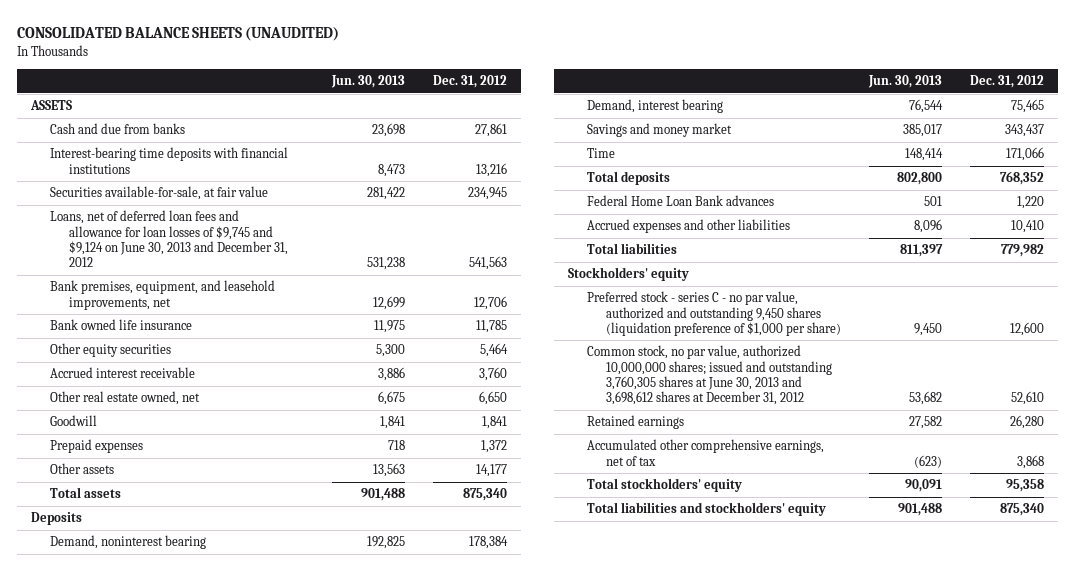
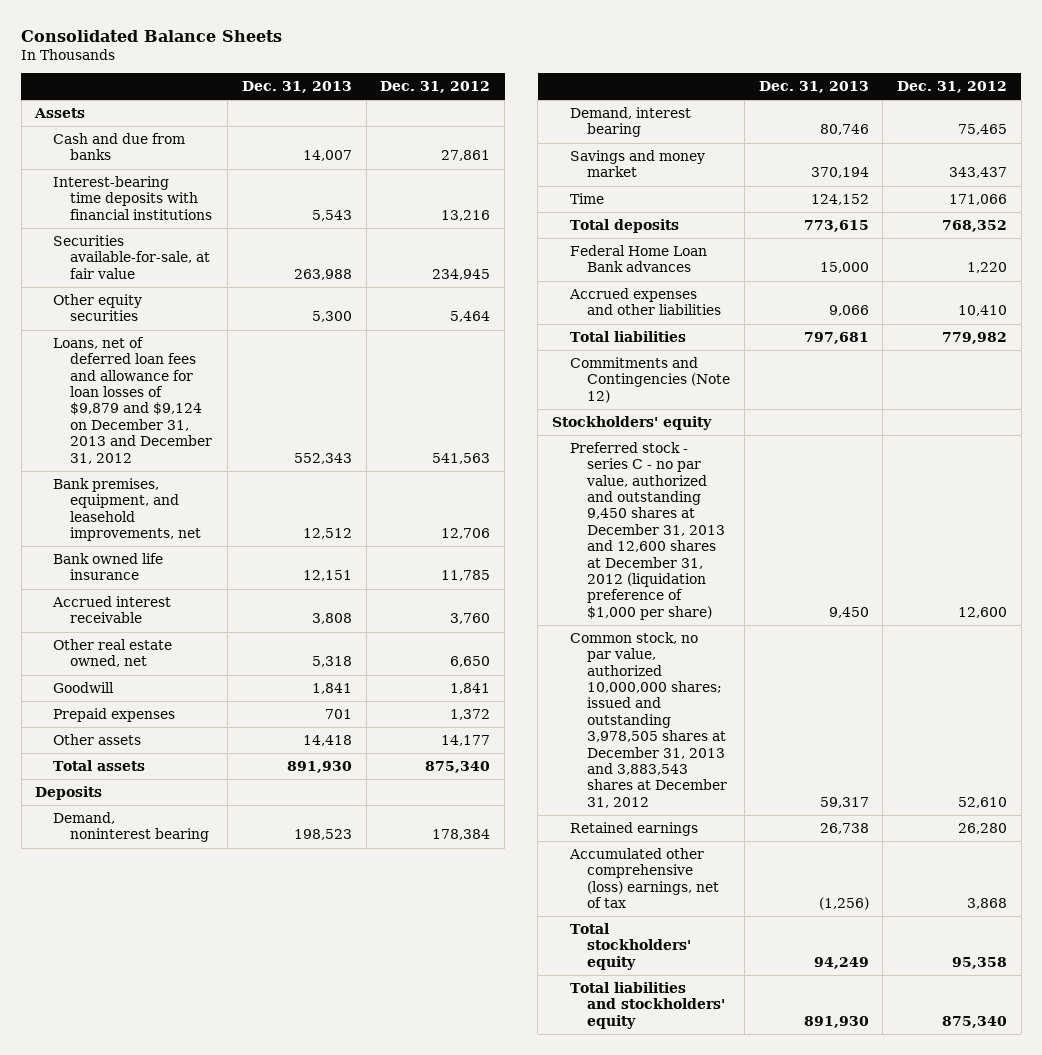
[17,26,340,41] CONSOLIDATED BALANCE SHEETS (UNAUDITED) -> [21,29,283,42] Consolidated Balance Sheets
[330,75,405,89] Jun. 30, 2013 -> none
none -> [241,80,352,93] Dec. 31, 2013
[30,100,73,111] ASSETS -> [34,107,86,118] Assets
[50,343,172,358] Other equity securities -> [52,293,142,322] Other equity securities
[50,210,288,268] Loans, net of deferred loan fees and allowance for loan losses of $9,745 and $9,124 on June 30, 2013 and December 31, 2012 -> [52,336,213,464] Loans, net of deferred loan fees and allowance for loan losses of $9,879 and $9,124 on December 31, 2013 and December 31, 2012
none -> [569,356,731,403] Commitments and Contingencies (Note 12)
[586,291,841,336] Preferred stock - series C - no par value, authorized and outstanding 9,450 shares (liquidation preference of $1,000 per share) -> [569,441,726,620] Preferred stock - series C - no par value, authorized and outstanding 9,450 shares at December 31, 2013 and 12,600 shares at December 31, 2012 (liquidation preference of $1,000 per share)
[586,345,832,406] Common stock, no par value, authorized 10,000,000 shares; issued and outstanding 3,760,305 shares at June 30, 2013 and 3,698,612 shares at December 31, 2012 -> [569,631,728,808] Common stock, no par value, authorized 10,000,000 shares; issued and outstanding 3,978,505 shares at December 31, 2013 and 3,883,543 shares at December 31, 2012
[586,439,824,466] Accumulated other comprehensive earnings, net of tax -> [568,847,720,909] Accumulated other comprehensive (loss) earnings, net of tax

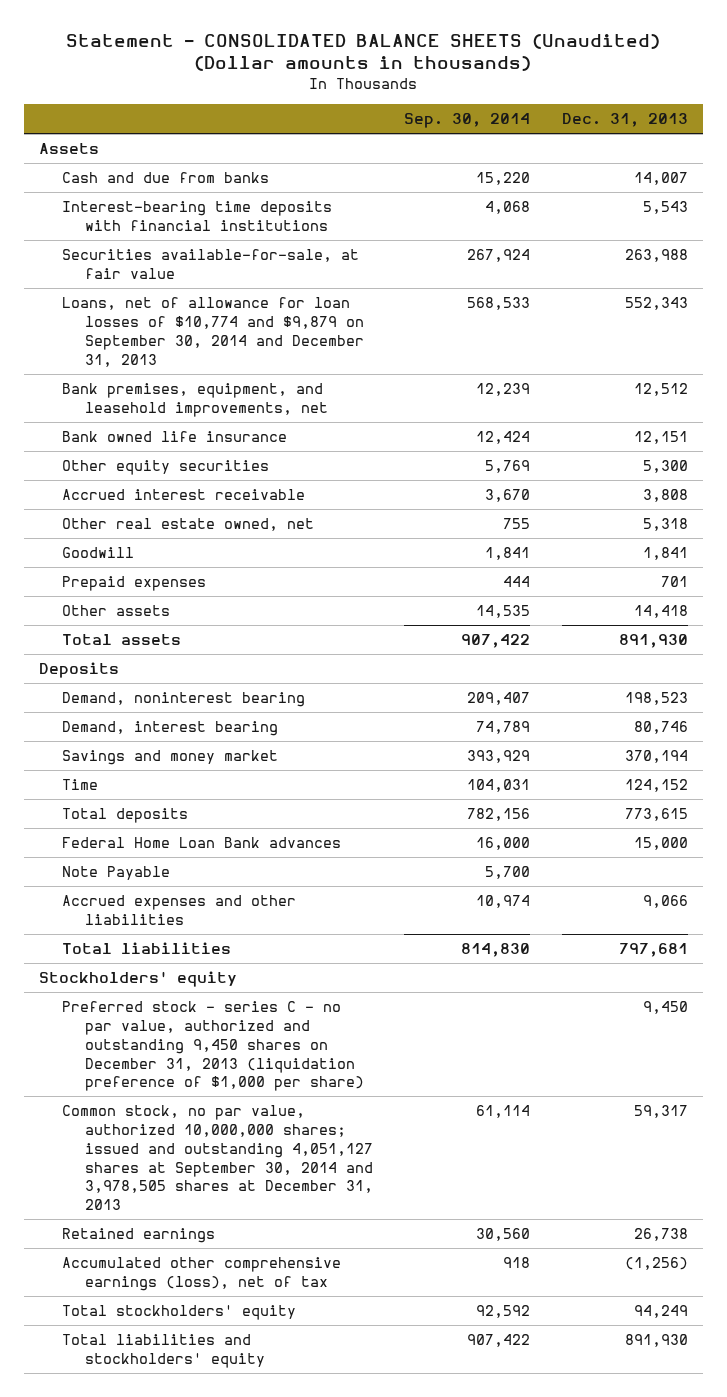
[21,29,283,42] Consolidated Balance Sheets -> [66,33,661,72] Statement - CONSOLIDATED BALANCE SHEETS (Unaudited) (Dollar amounts in thousands)
[380,80,491,93] Dec. 31, 2012 -> none
none -> [404,113,531,129] Sep. 30, 2014
[52,336,213,464] Loans, net of deferred loan fees and allowance for loan losses of $9,879 and $9,124 on December 31, 2013 and December 31, 2012 -> [62,297,364,367] Loans, net of allowance for loan losses of $10,774 and $9,879 on September 30, 2014 and December 31, 2013
[52,293,142,322] Other equity securities -> [62,460,270,476] Other equity securities
none -> [62,866,171,881] Note Payable
[569,356,731,403] Commitments and Contingencies (Note 12) -> none
[569,441,726,620] Preferred stock - series C - no par value, authorized and outstanding 9,450 shares at December 31, 2013 and 12,600 shares at December 31, 2012 (liquidation preference of $1,000 per share) -> [62,1001,364,1092] Preferred stock - series C - no par value, authorized and outstanding 9,450 shares on December 31, 2013 (liquidation preference of $1,000 per share)
[569,631,728,808] Common stock, no par value, authorized 10,000,000 shares; issued and outstanding 3,978,505 shares at December 31, 2013 and 3,883,543 shares at December 31, 2012 -> [62,1105,373,1211] Common stock, no par value, authorized 10,000,000 shares; issued and outstanding 4,051,127 shares at September 30, 2014 and 3,978,505 shares at December 31, 2013
[568,847,720,909] Accumulated other comprehensive (loss) earnings, net of tax -> [62,1257,342,1291] Accumulated other comprehensive earnings (loss), net of tax

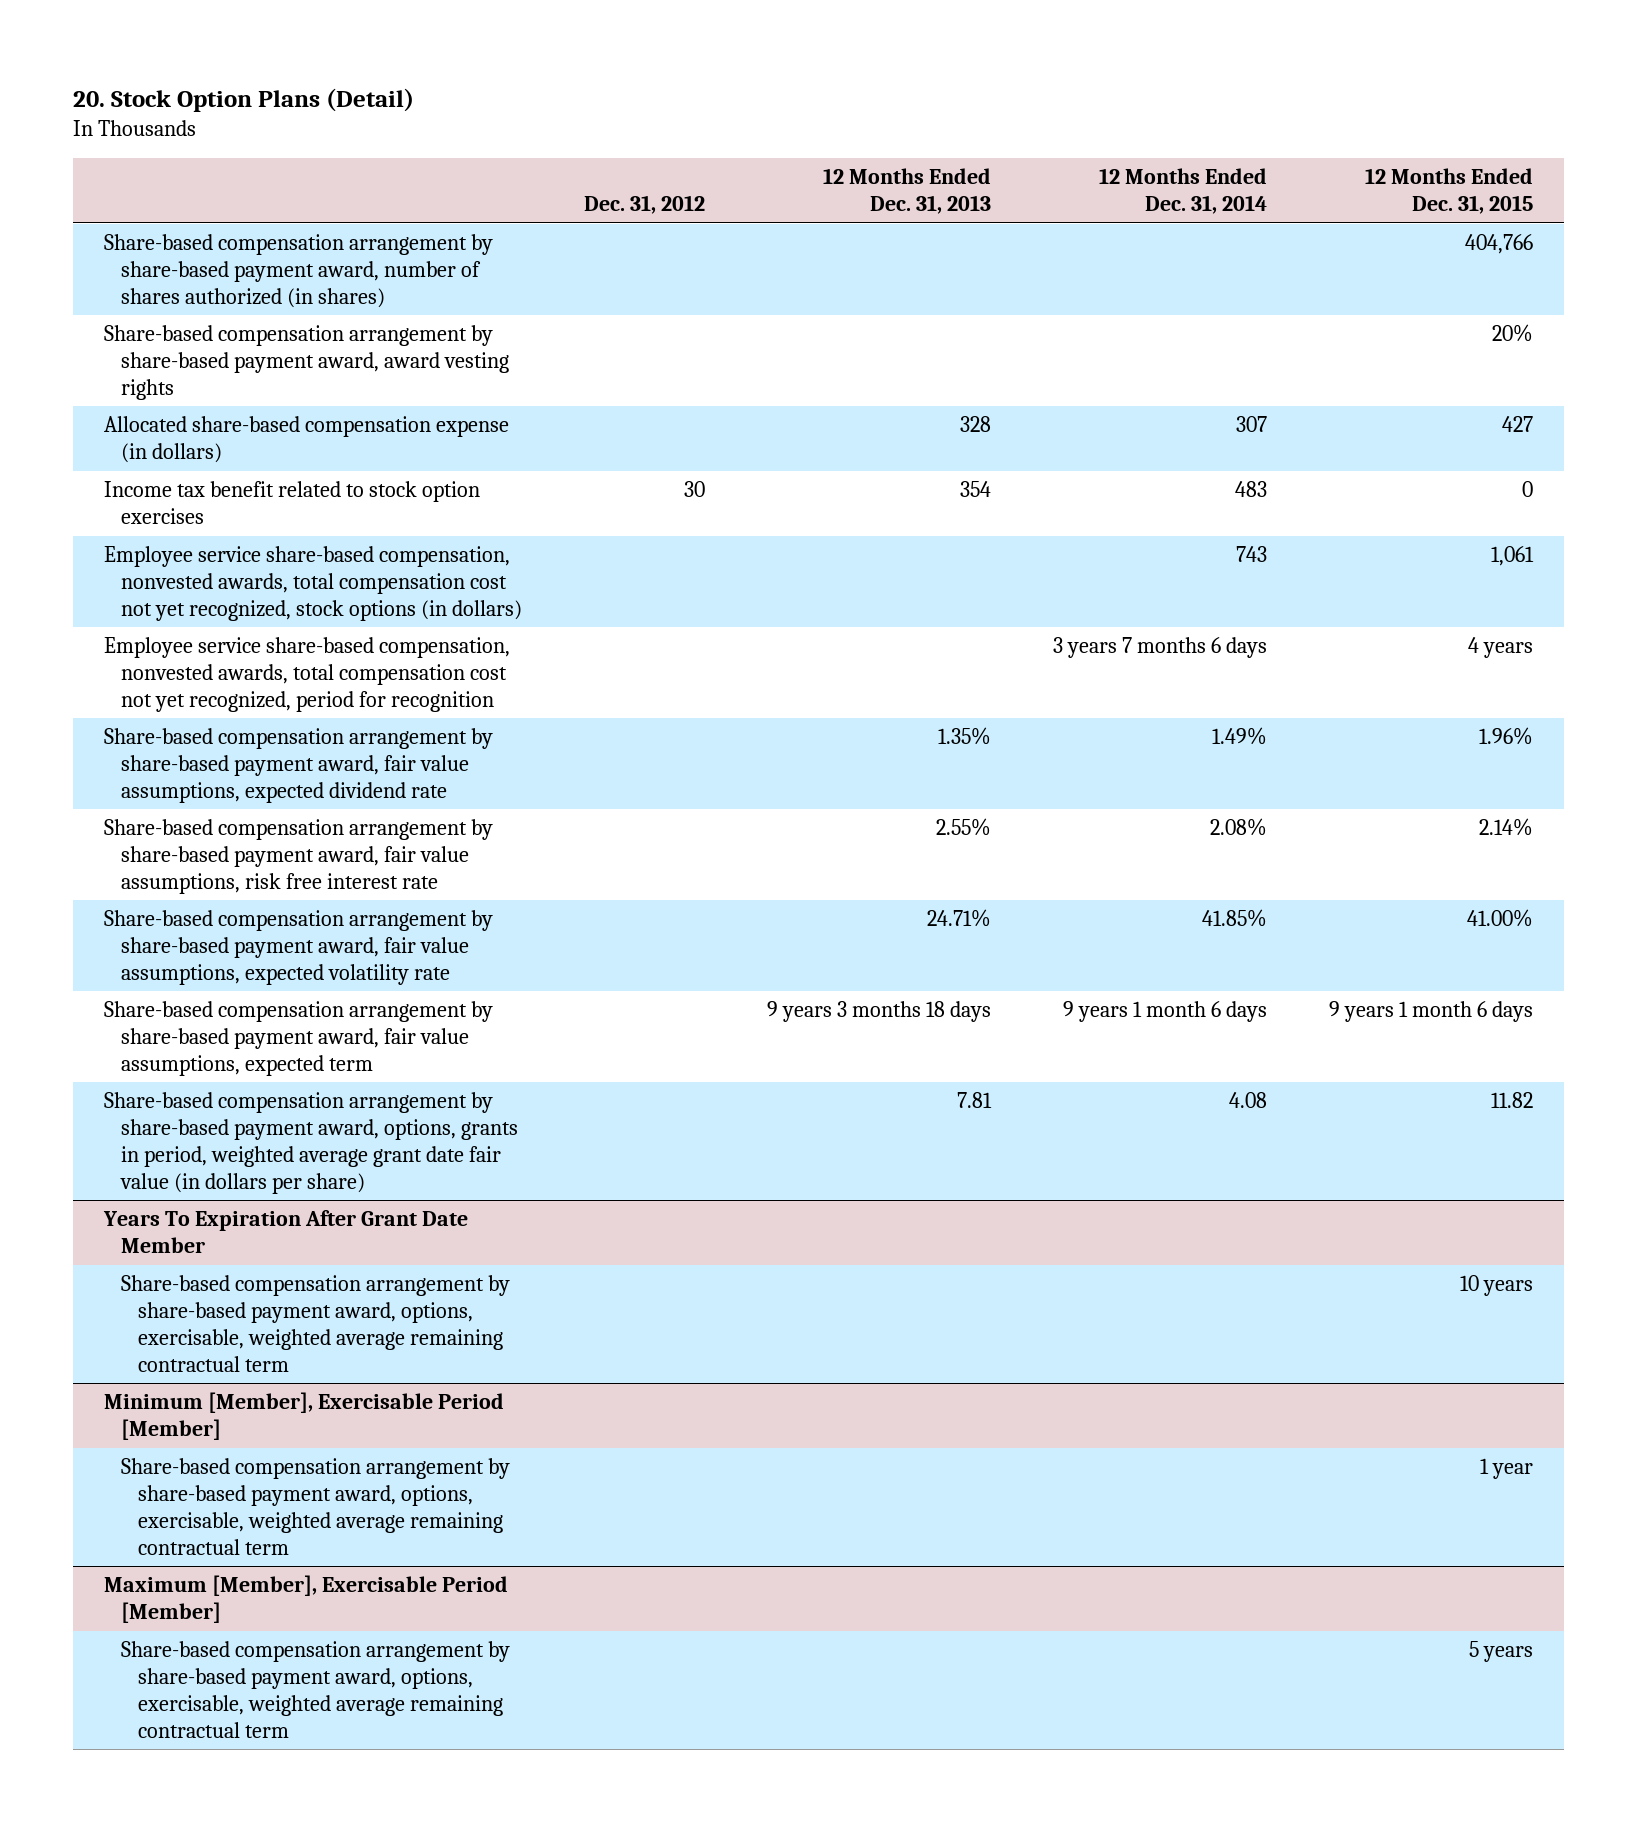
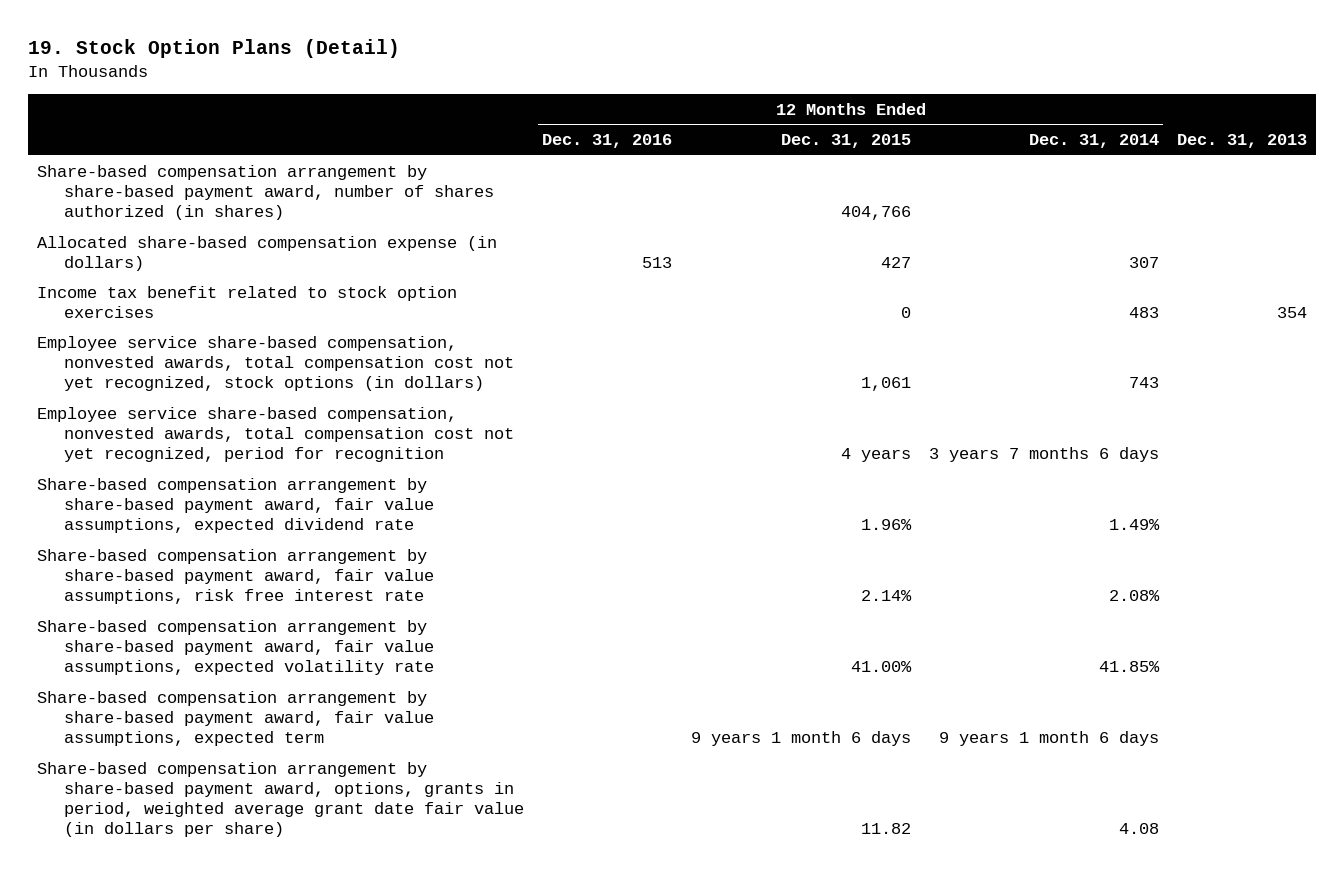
[73,88,415,113] 20. Stock Option Plans (Detail) -> [27,39,400,59] 19. Stock Option Plans (Detail)
[584,194,706,214] Dec. 31, 2012 -> none
[822,168,991,214] 12 Months Ended Dec. 31, 2013 -> none
none -> [542,134,673,149] Dec. 31, 2016
none -> [1177,134,1308,149] Dec. 31, 2013
[104,325,510,400] Share-based compensation arrangement by share-based payment award, award vesting rights -> none
[103,1210,469,1254] Years To Expiration After Grant Date Member -> none
[121,1275,511,1372] Share-based compensation arrangement by share-based payment award, options, exercisable, weighted average remaining contractual term -> none
[104,1392,505,1441] Minimum [Member], Exercisable Period [Member] -> none
[121,1458,511,1555] Share-based compensation arrangement by share-based payment award, options, exercisable, weighted average remaining contractual term -> none
[104,1575,509,1624] Maximum [Member], Exercisable Period [Member] -> none
[121,1641,511,1738] Share-based compensation arrangement by share-based payment award, options, exercisable, weighted average remaining contractual term -> none

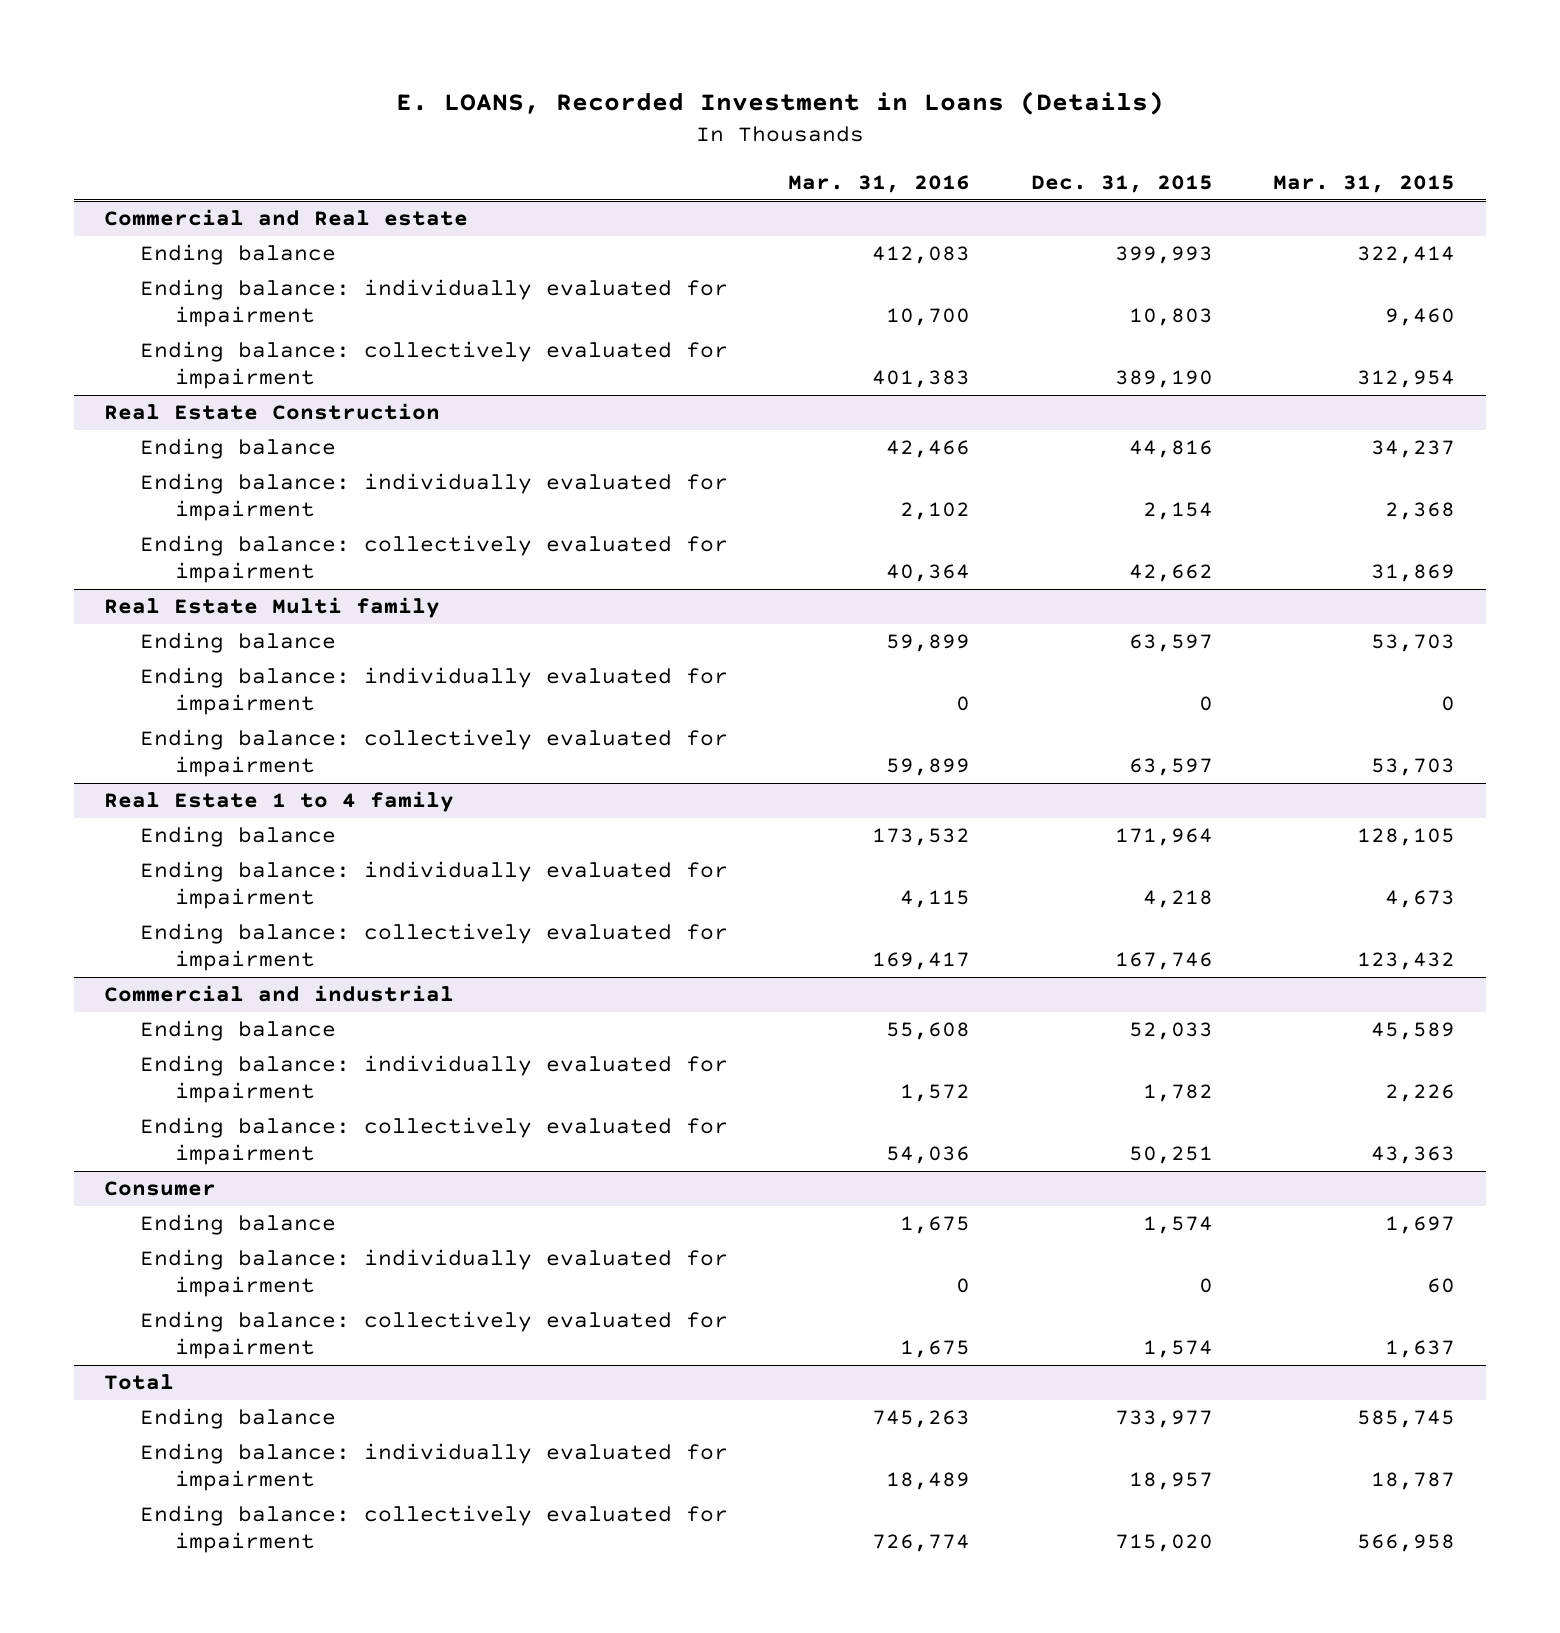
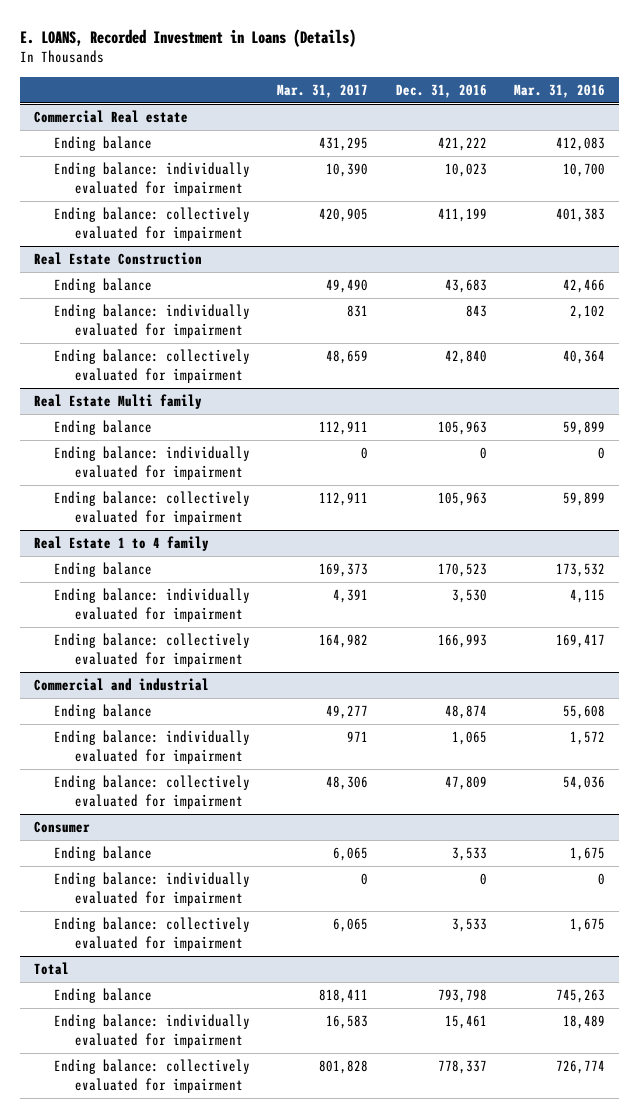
[1030,174,1213,193] Dec. 31, 2015 -> none
[1273,174,1456,193] Mar. 31, 2015 -> none
none -> [277,83,369,98] Mar. 31, 2017
none -> [395,83,487,98] Dec. 31, 2016
[104,209,469,227] Commercial and Real estate -> [33,110,188,124] Commercial Real estate

